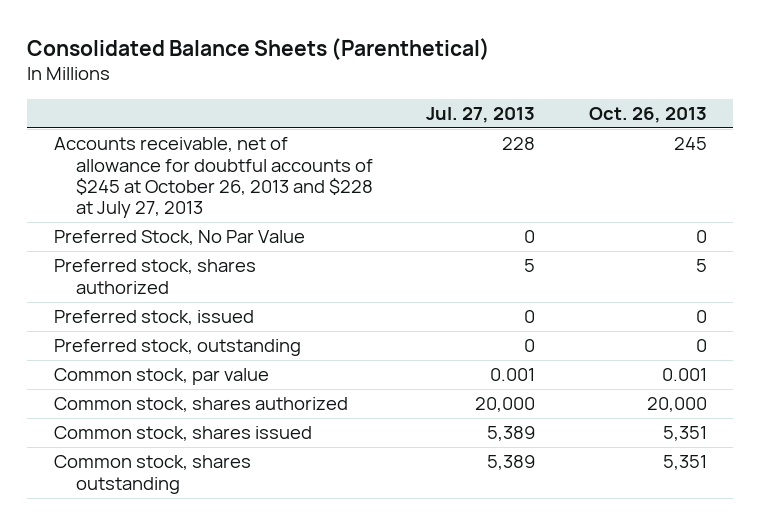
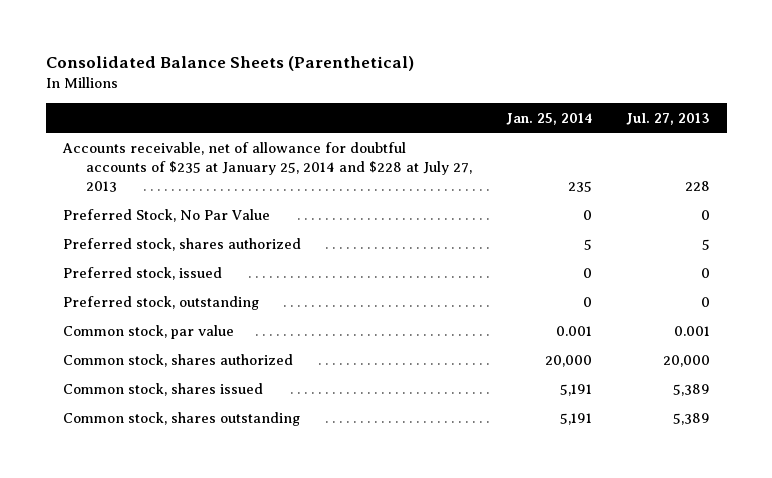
[588,107,707,124] Oct. 26, 2013 -> none
none -> [505,112,592,125] Jan. 25, 2014
[53,137,374,219] Accounts receivable, net of allowance for doubtful accounts of $245 at October 26, 2013 and $228 at July 27, 2013 -> [61,141,472,192] Accounts receivable, net of allowance for doubtful accounts of $235 at January 25, 2014 and $228 at July 27, 2013

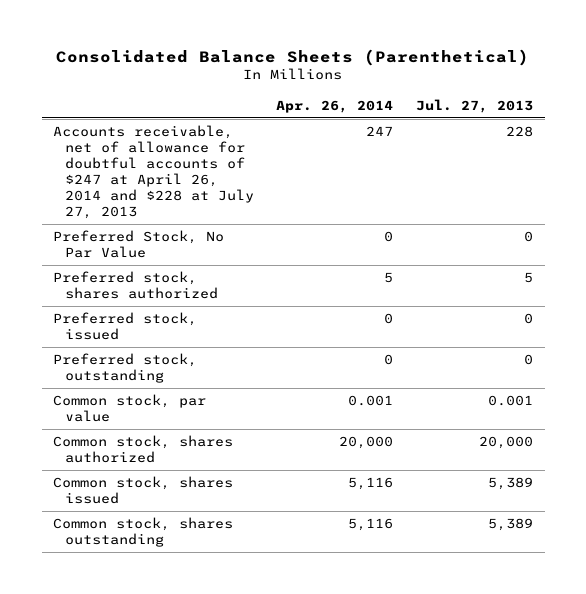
[505,112,592,125] Jan. 25, 2014 -> none
none -> [276,99,394,113] Apr. 26, 2014
[61,141,472,192] Accounts receivable, net of allowance for doubtful accounts of $235 at January 25, 2014 and $228 at July 27, 2013 -> [53,125,254,220] Accounts receivable, net of allowance for doubtful accounts of $247 at April 26, 2014 and $228 at July 27, 2013

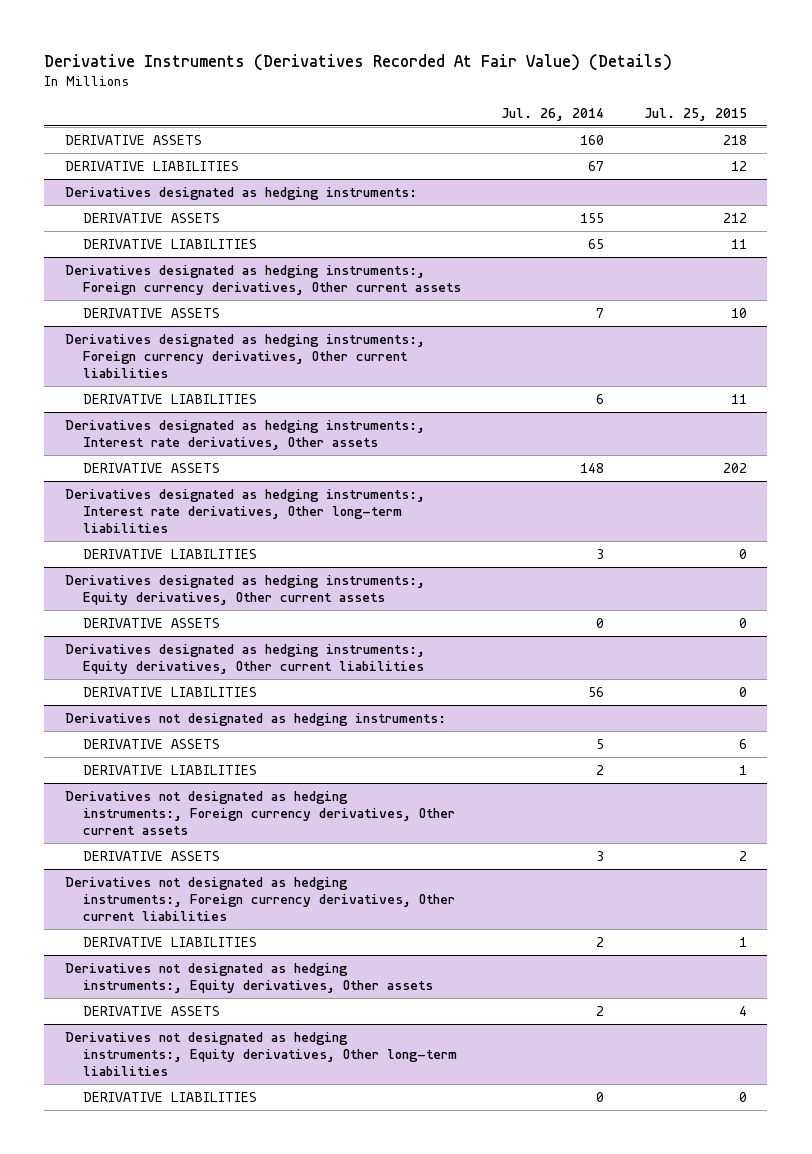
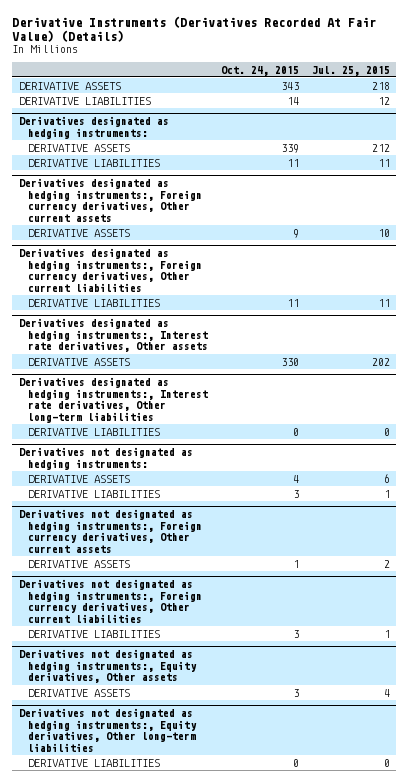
[500,107,604,121] Jul. 26, 2014 -> none
none -> [220,65,299,76] Oct. 24, 2015
[64,574,425,605] Derivatives designated as hedging instruments:, Equity derivatives, Other current assets -> none
[82,617,220,628] DERIVATIVE ASSETS -> none
[64,643,425,674] Derivatives designated as hedging instruments:, Equity derivatives, Other current liabilities -> none
[82,686,257,697] DERIVATIVE LIABILITIES -> none

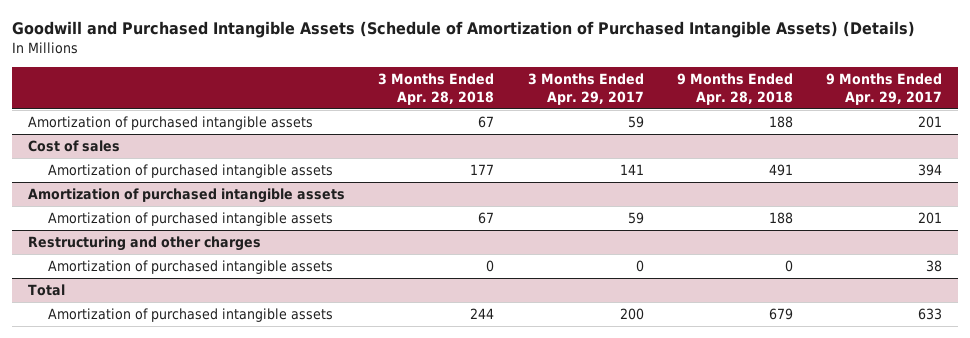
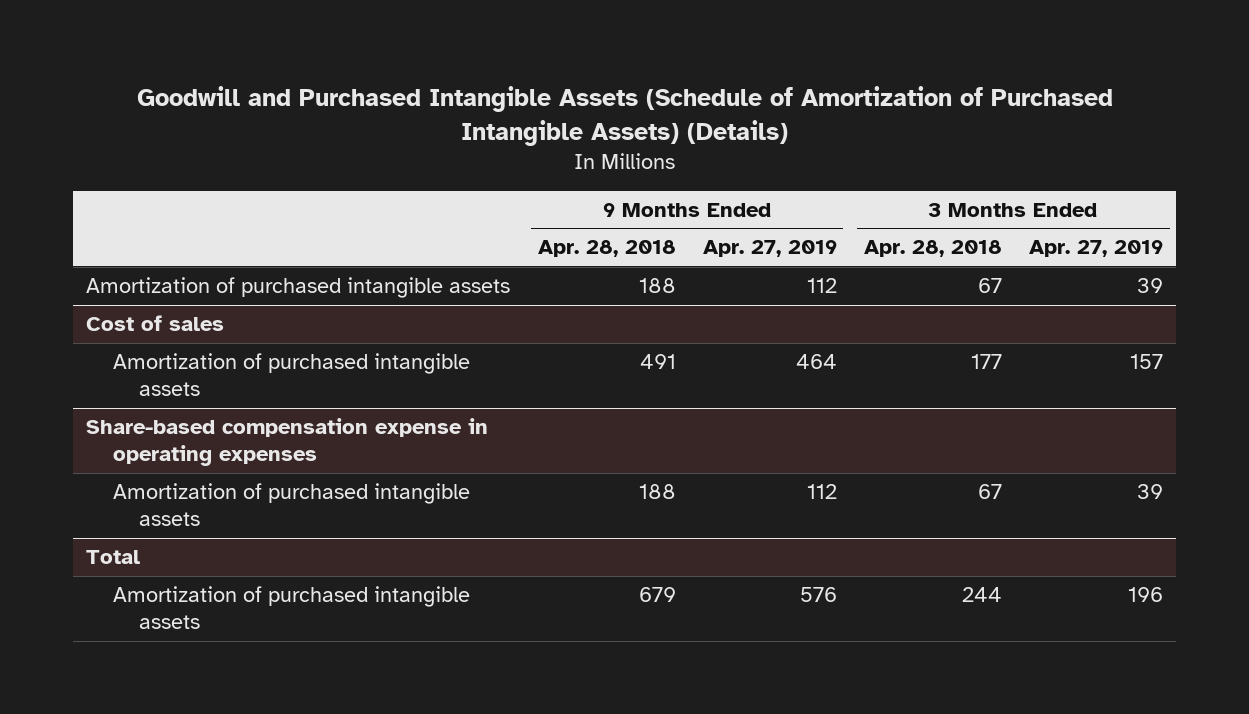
[527,73,644,105] 3 Months Ended Apr. 29, 2017 -> none
[825,73,942,105] 9 Months Ended Apr. 29, 2017 -> none
none -> [702,240,837,258] Apr. 27, 2019
none -> [1028,240,1163,258] Apr. 27, 2019
[28,188,346,204] Amortization of purchased intangible assets -> none
none -> [86,418,489,467] Share-based compensation expense in operating expenses
[28,236,262,252] Restructuring and other charges -> none
[47,260,333,275] Amortization of purchased intangible assets -> none

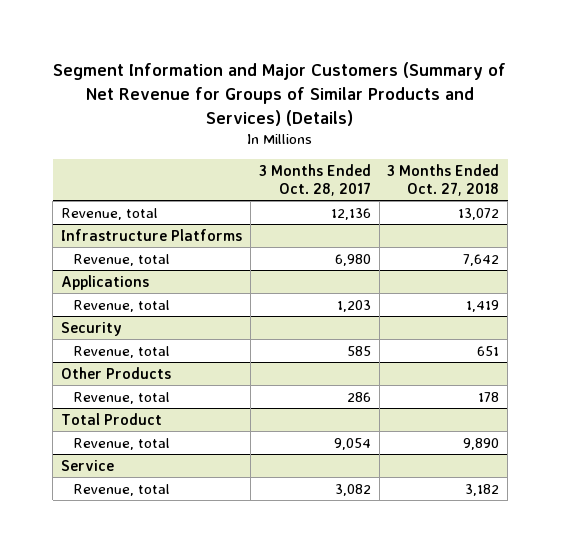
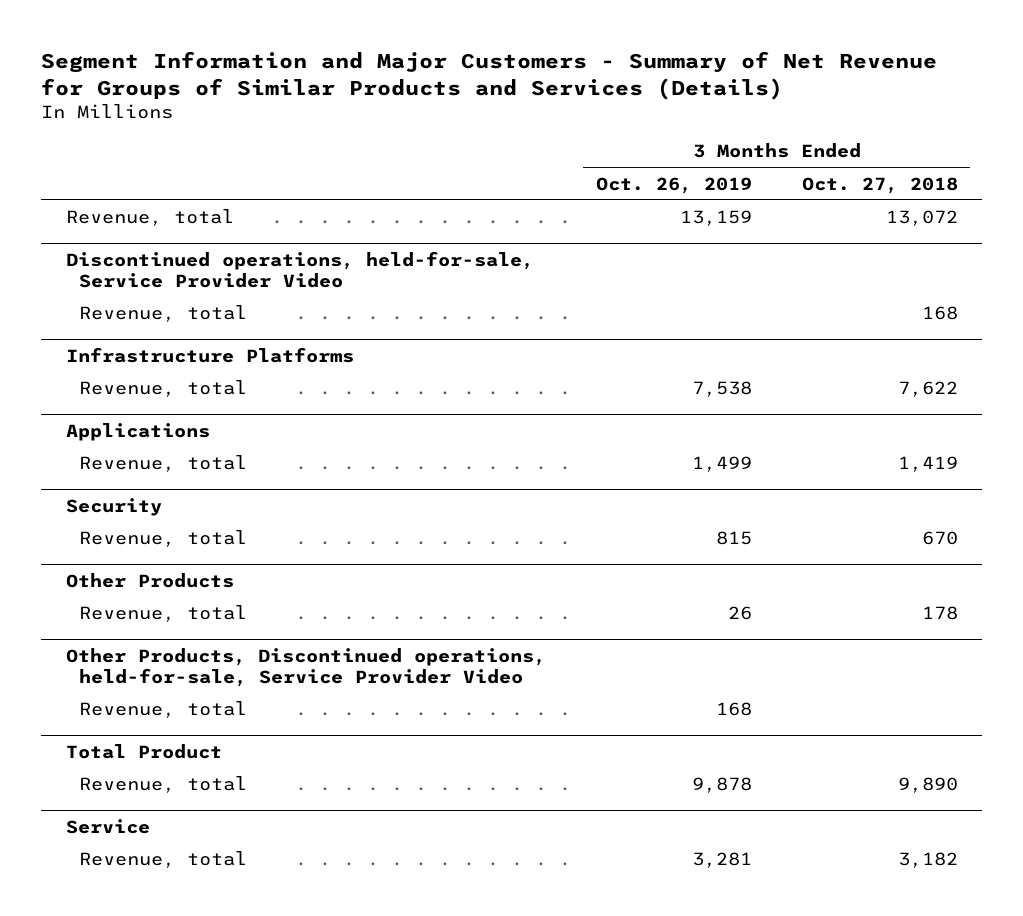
[53,62,507,126] Segment Information and Major Customers (Summary of Net Revenue for Groups of Similar Products and Services) (Details) -> [40,50,937,100] Segment Information and Major Customers - Summary of Net Revenue for Groups of Similar Products and Services (Details)
[258,163,371,196] 3 Months Ended Oct. 28, 2017 -> none
none -> [595,176,752,194] Oct. 26, 2019
none -> [65,250,534,288] Discontinued operations, held-for-sale, Service Provider Video
none -> [79,305,248,323] Revenue, total
[463,253,500,266] 7,642 -> [897,381,958,398] 7,622
[477,345,500,356] 651 -> [921,531,958,546] 670
none -> [65,647,546,687] Other Products, Discontinued operations, held-for-sale, Service Provider Video
none -> [79,701,248,719] Revenue, total

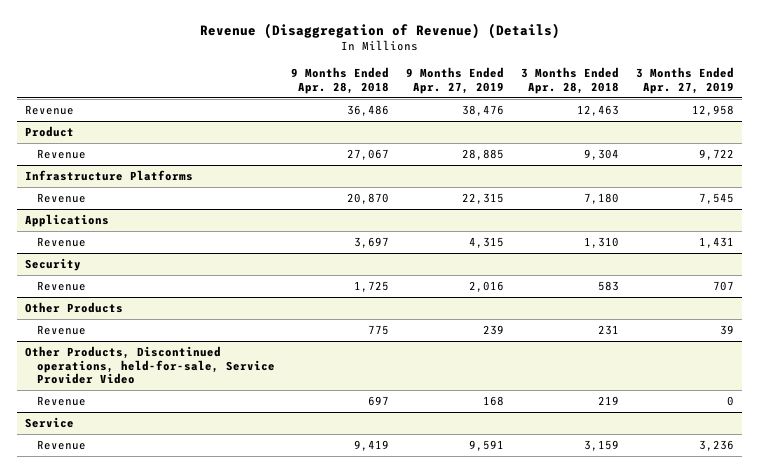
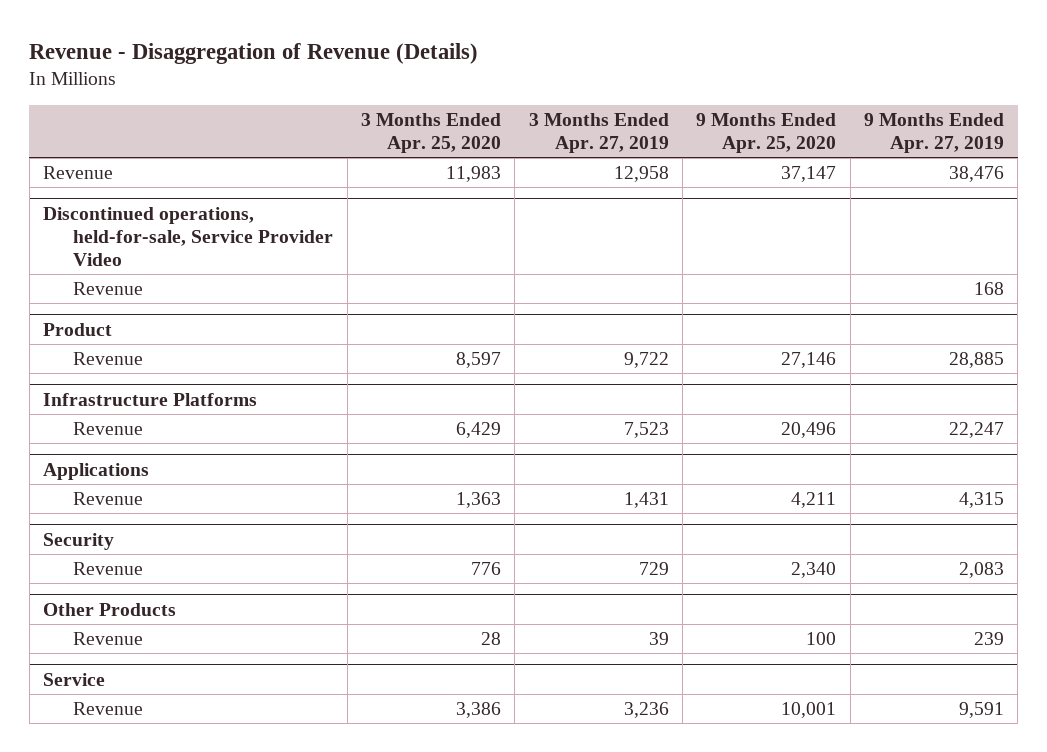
[199,22,560,39] Revenue (Disaggregation of Revenue) (Details) -> [29,43,479,65] Revenue - Disaggregation of Revenue (Details)
[291,67,390,94] 9 Months Ended Apr. 28, 2018 -> none
[521,67,620,94] 3 Months Ended Apr. 28, 2018 -> none
none -> [360,112,501,153] 3 Months Ended Apr. 25, 2020
none -> [696,112,837,153] 9 Months Ended Apr. 25, 2020
none -> [43,206,334,266] Discontinued operations, held-for-sale, Service Provider Video
none -> [73,281,144,295] Revenue
[462,193,505,205] 22,315 -> [948,421,1004,438] 22,247
[698,193,734,205] 7,545 -> [623,421,669,438] 7,523
[469,281,505,293] 2,016 -> [958,561,1004,578] 2,083
[712,281,734,292] 707 -> [638,561,669,575] 729
[25,346,275,385] Other Products, Discontinued operations, held-for-sale, Service Provider Video -> none
[36,396,86,407] Revenue -> none

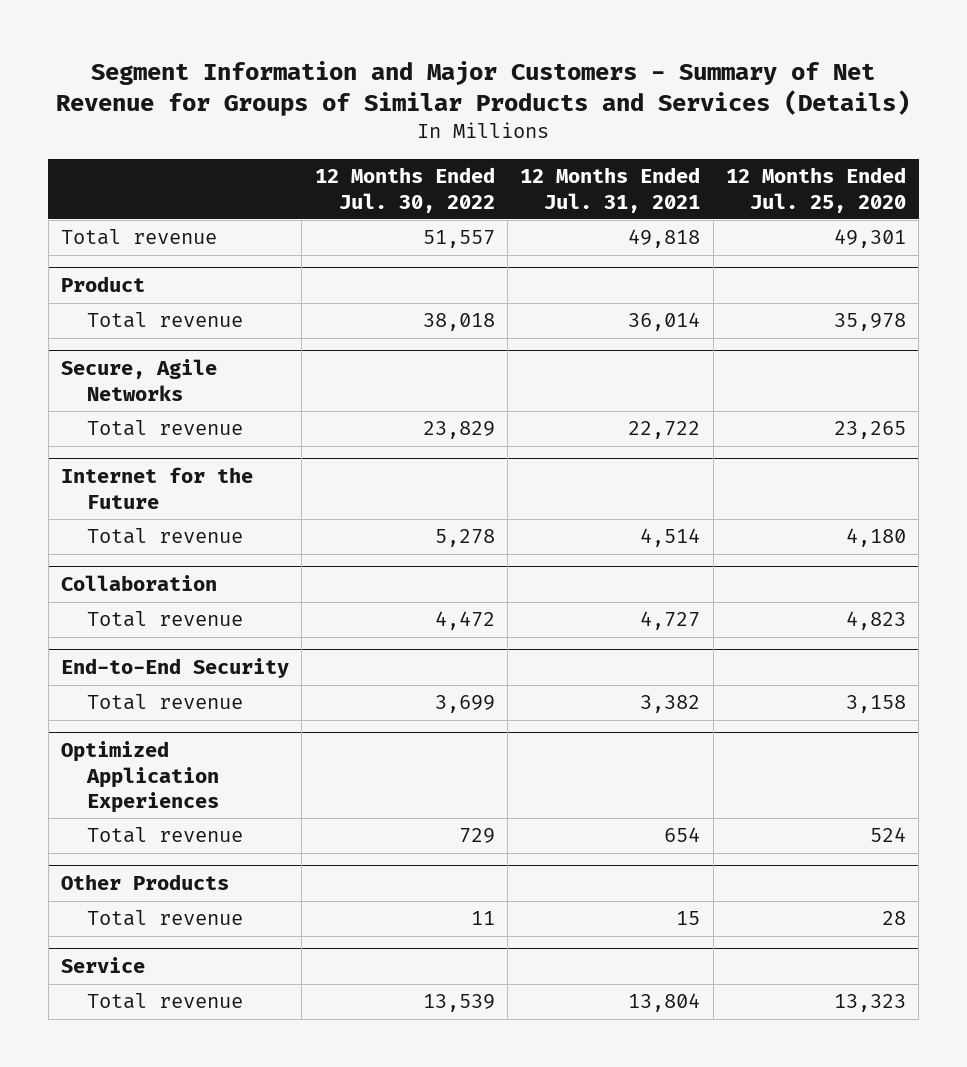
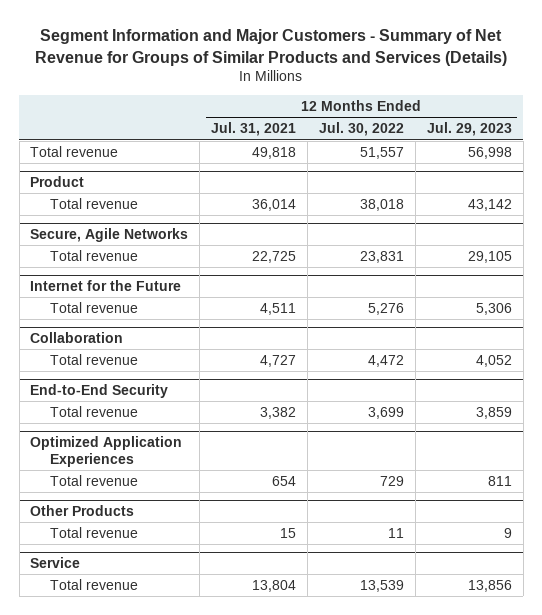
[725,167,906,213] 12 Months Ended Jul. 25, 2020 -> none
none -> [426,122,512,137] Jul. 29, 2023
[422,421,495,440] 23,829 -> [359,250,404,263] 23,831
[628,421,701,440] 22,722 -> [252,250,297,263] 22,725
[434,529,495,548] 5,278 -> [367,302,404,315] 5,276
[640,528,701,548] 4,514 -> [260,302,297,315] 4,511

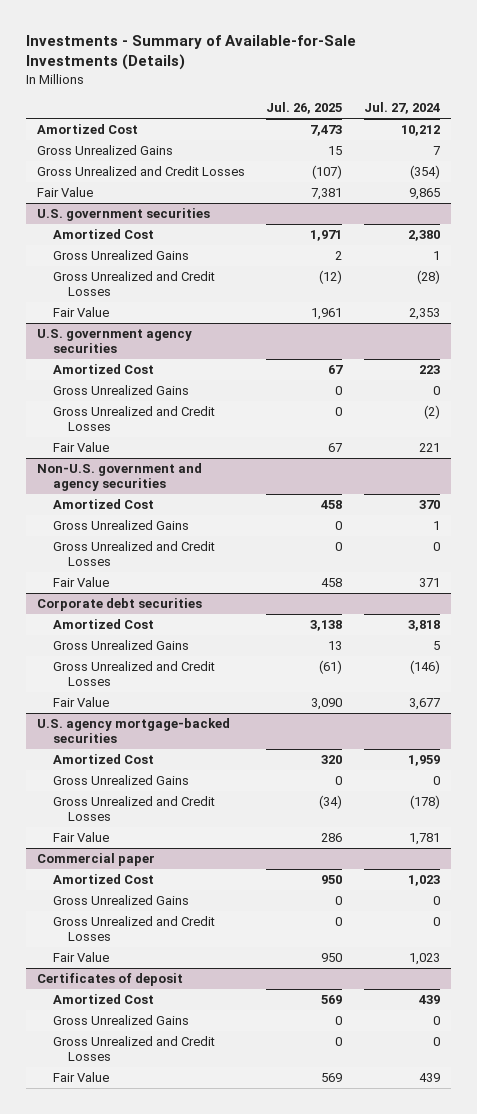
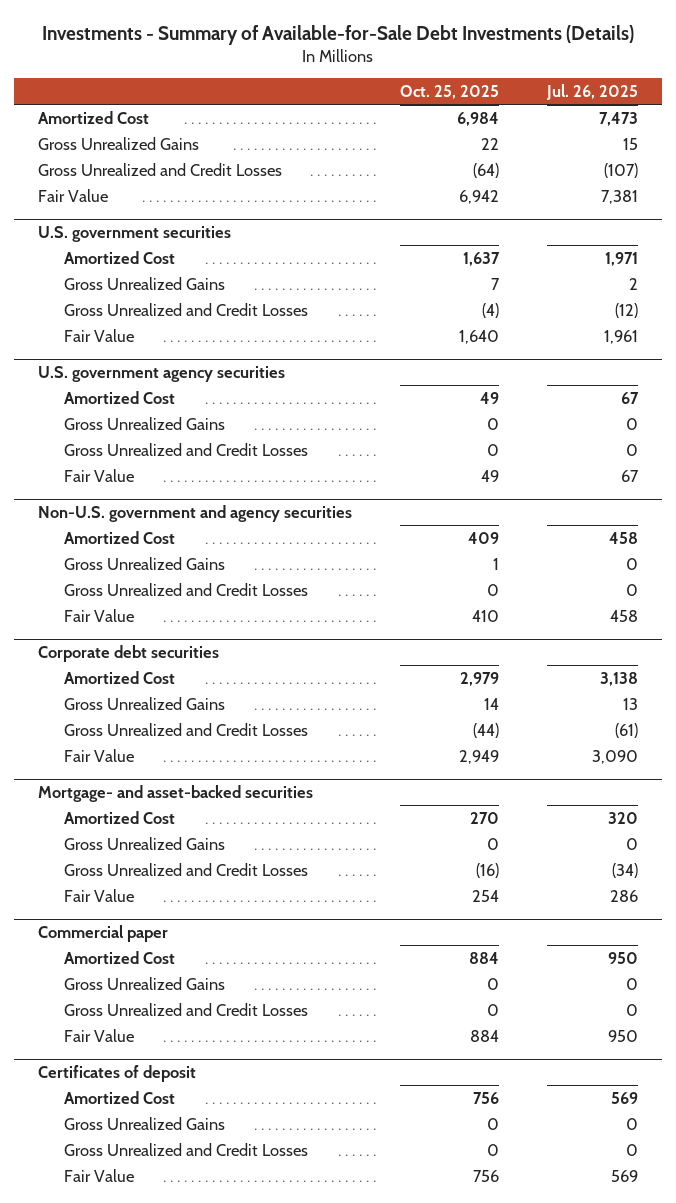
[26,35,357,71] Investments - Summary of Available-for-Sale Investments (Details) -> [41,24,634,45] Investments - Summary of Available-for-Sale Debt Investments (Details)
[363,101,440,114] Jul. 27, 2024 -> none
none -> [399,85,499,100] Oct. 25, 2025
[37,718,231,744] U.S. agency mortgage-backed securities -> [38,784,314,802] Mortgage- and asset-backed securities

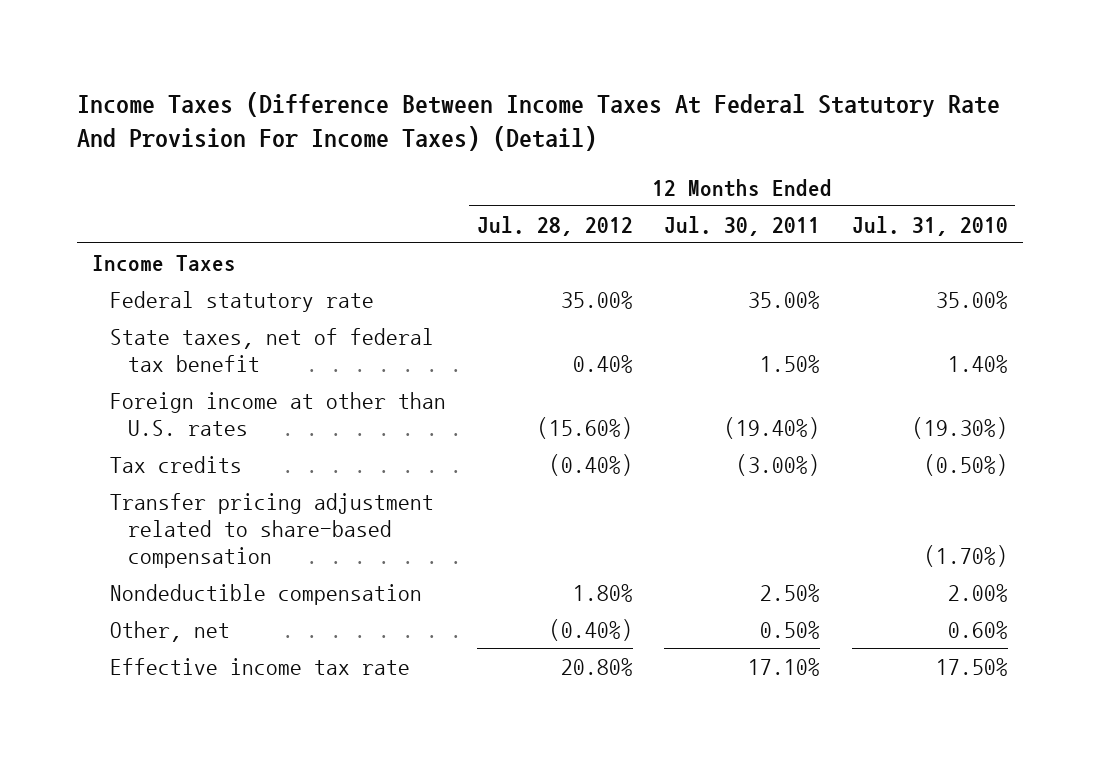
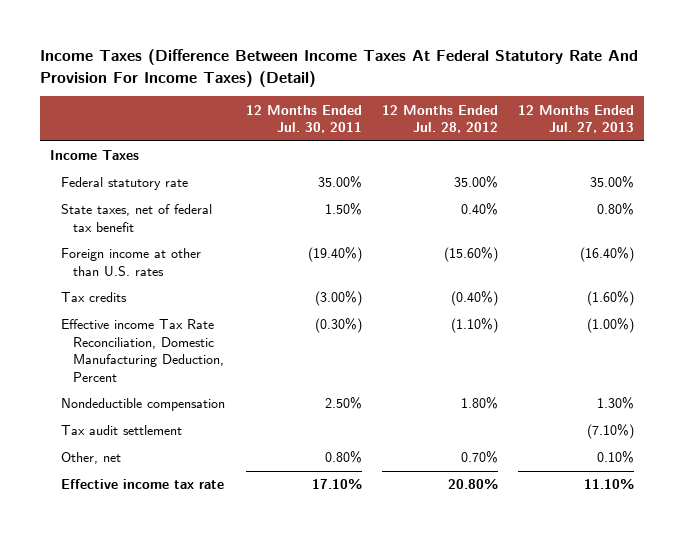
[851,215,1008,236] Jul. 31, 2010 -> none
none -> [518,104,635,134] 12 Months Ended Jul. 27, 2013
[109,492,434,568] Transfer pricing adjustment related to share-based compensation -> none
none -> [61,319,225,382] Effective income Tax Rate Reconciliation, Domestic Manufacturing Deduction, Percent
none -> [61,425,183,436] Tax audit settlement
[549,618,634,641] (0.40%) -> [460,451,498,464] 0.70%
[760,620,821,639] 0.50% -> [324,451,362,464] 0.80%

